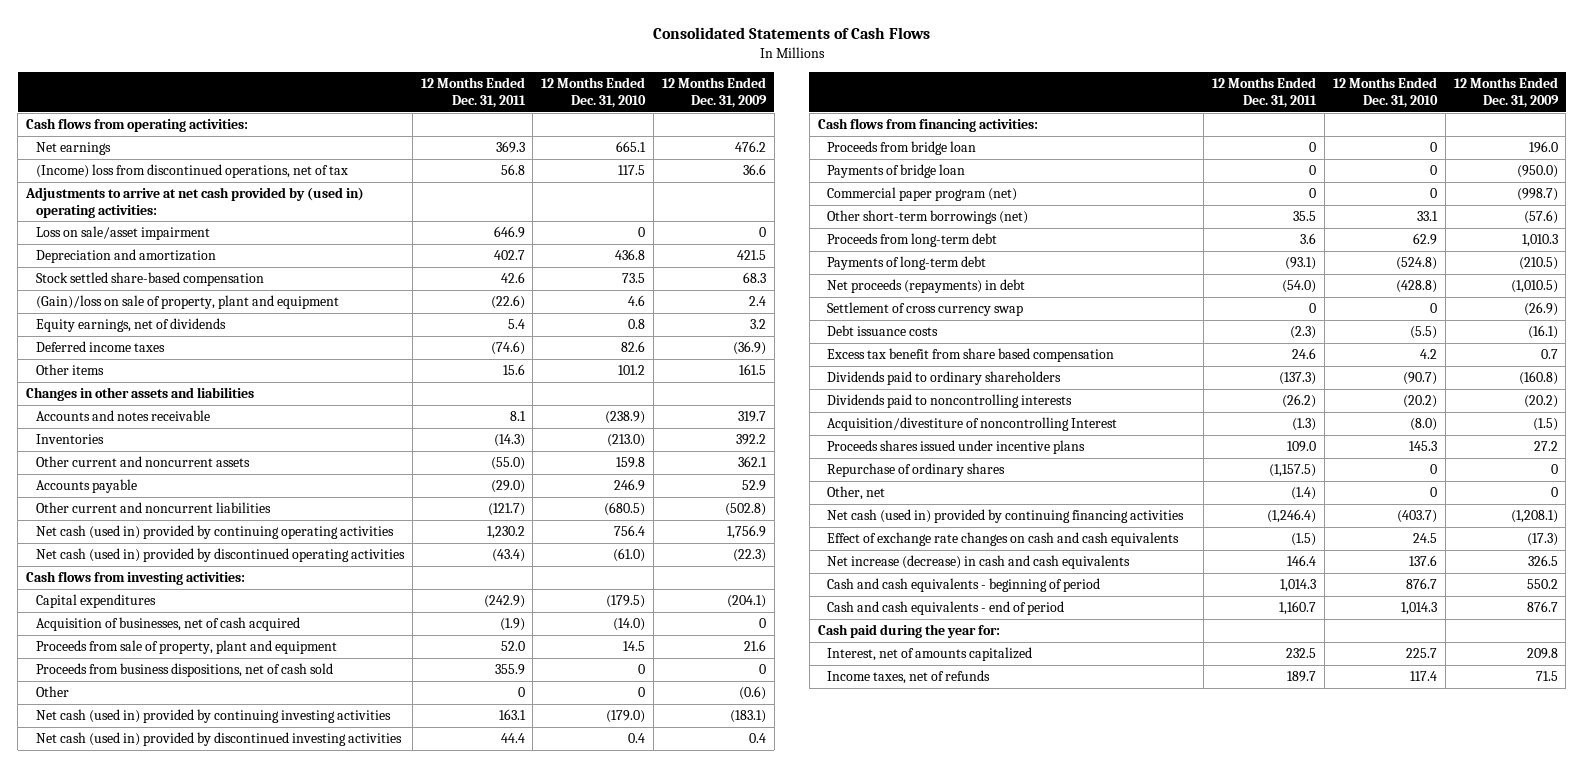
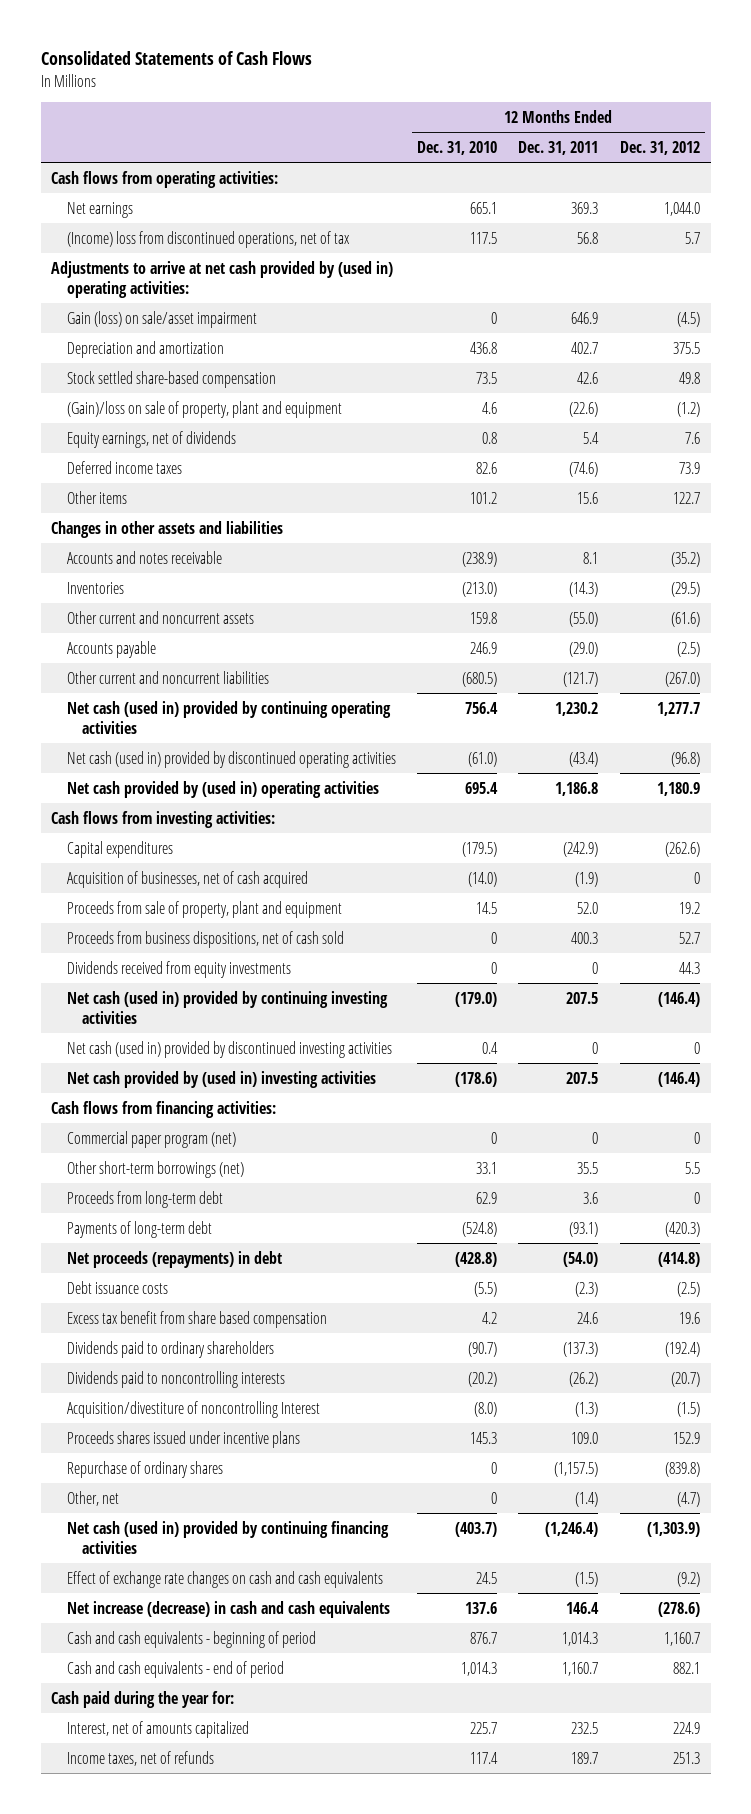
[661,77,767,109] 12 Months Ended Dec. 31, 2009 -> none
none -> [619,141,700,156] Dec. 31, 2012
[35,226,210,241] Loss on sale/asset impairment -> [66,310,257,328] Gain (loss) on sale/asset impairment
none -> [66,780,379,798] Net cash provided by (used in) operating activities
[35,686,69,698] Other -> none
[494,664,525,676] 355.9 -> [571,931,599,944] 400.3
none -> [66,960,291,978] Dividends received from equity investments
[498,709,526,721] 163.1 -> [566,991,599,1004] 207.5
[500,733,525,744] 44.4 -> [592,1041,599,1054] 0
none -> [66,1070,376,1088] Net cash provided by (used in) investing activities
[827,141,977,156] Proceeds from bridge loan -> none
[827,164,966,179] Payments of bridge loan -> none
[827,302,1024,317] Settlement of cross currency swap -> none

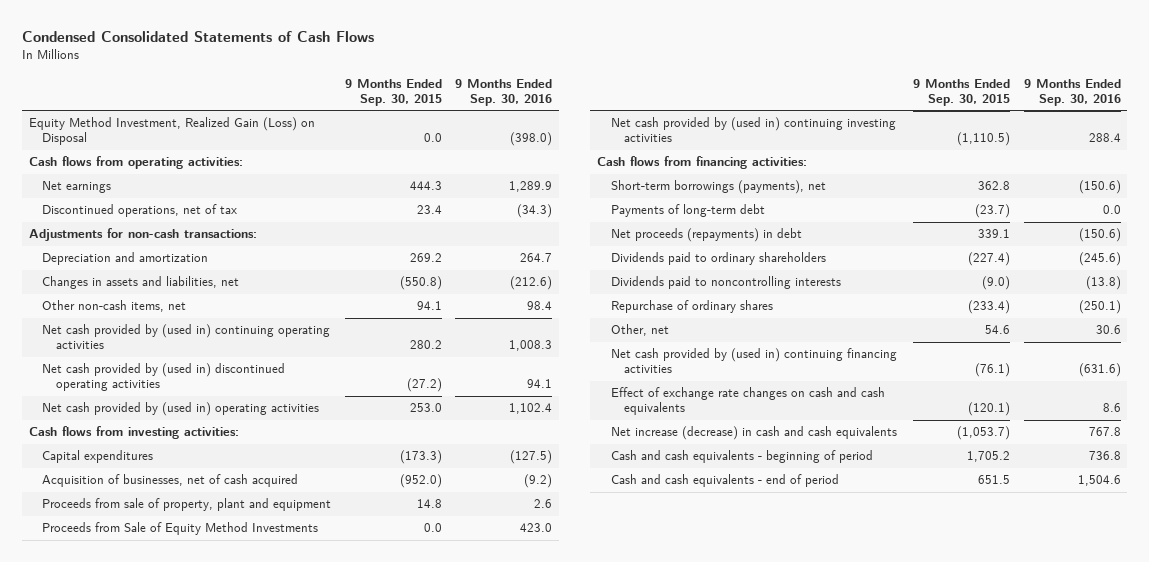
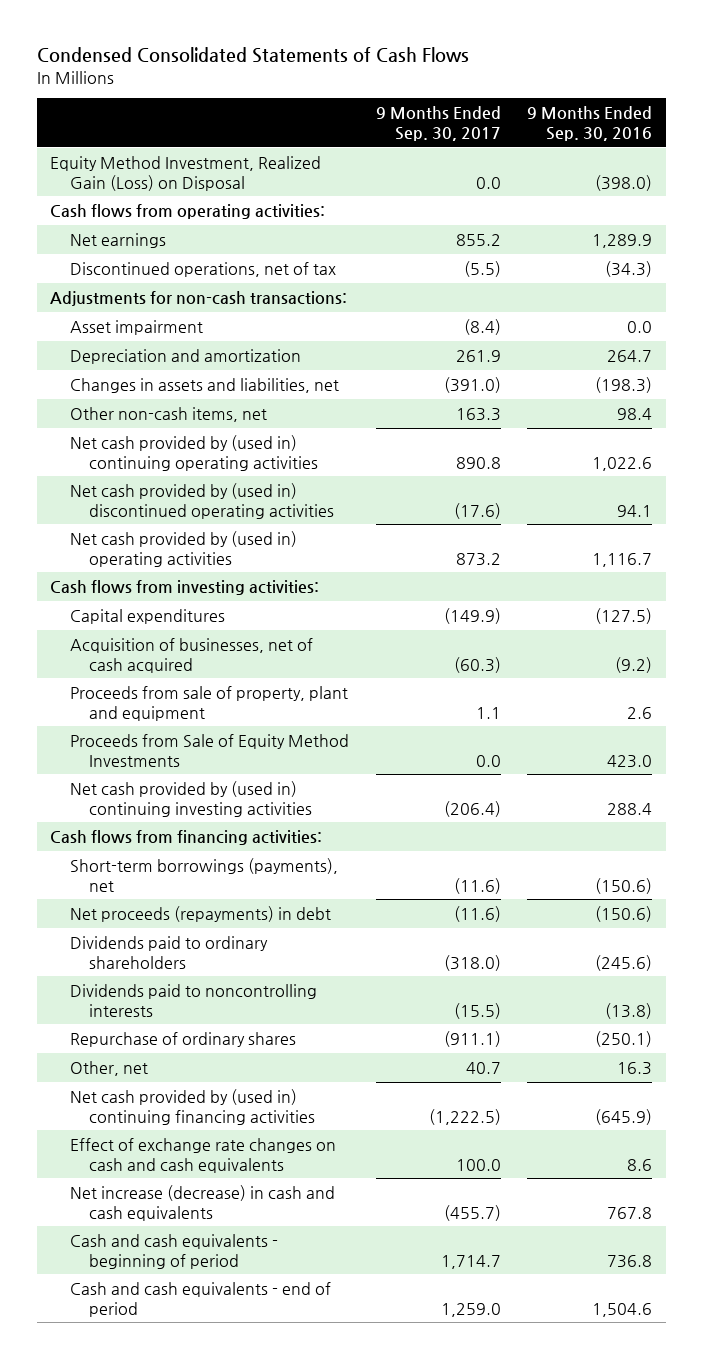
[344,78,442,106] 9 Months Ended Sep. 30, 2015 -> none
none -> [375,106,501,142] 9 Months Ended Sep. 30, 2017
none -> [69,319,203,335] Asset impairment
[510,276,553,291] (212.6) -> [595,376,653,393] (198.3)
[509,340,553,352] 1,008.3 -> [592,456,653,471] 1,022.6
[509,403,553,415] 1,102.4 -> [592,552,653,567] 1,116.7
[610,204,765,218] Payments of long-term debt -> none
[1095,325,1121,335] 30.6 -> [617,1061,653,1075] 16.3
[1078,363,1121,378] (631.6) -> [595,1108,653,1125] (645.9)

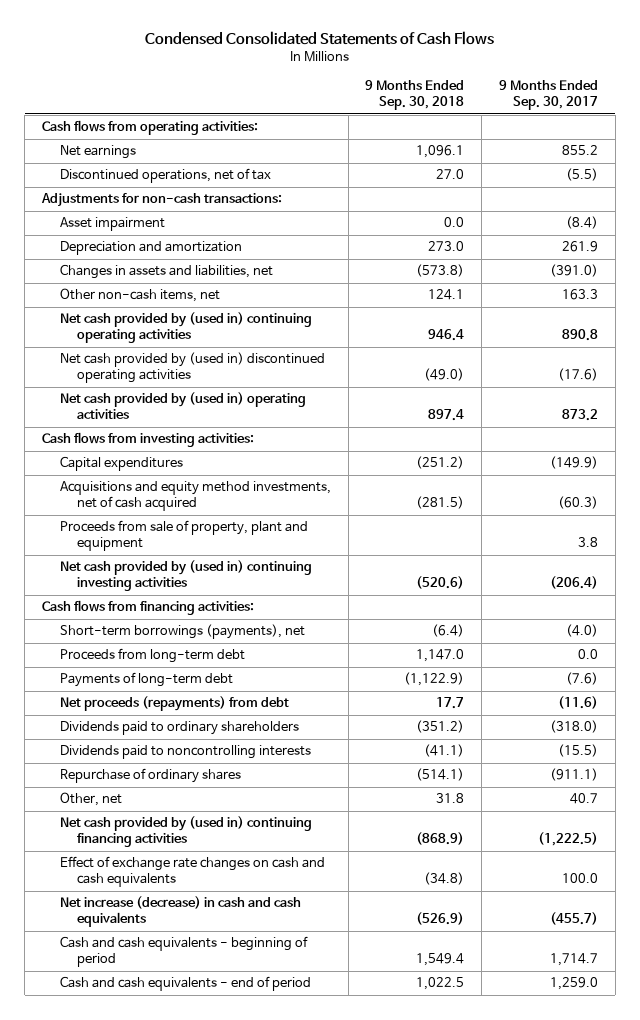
[527,106,653,142] 9 Months Ended Sep. 30, 2016 -> none
none -> [365,80,465,111] 9 Months Ended Sep. 30, 2018
[50,155,322,191] Equity Method Investment, Realized Gain (Loss) on Disposal -> none
[69,733,349,767] Proceeds from Sale of Equity Method Investments -> none
[69,637,313,673] Acquisition of businesses, net of cash acquired -> [59,481,331,512] Acquisitions and equity method investments, net of cash acquired
[475,706,501,719] 1.1 -> [577,537,598,548] 3.8
[453,877,501,894] (11.6) -> [565,624,598,638] (4.0)
none -> [59,648,245,664] Proceeds from long-term debt
none -> [59,672,233,688] Payments of long-term debt
[69,905,331,922] Net proceeds (repayments) in debt -> [59,696,289,712] Net proceeds (repayments) from debt

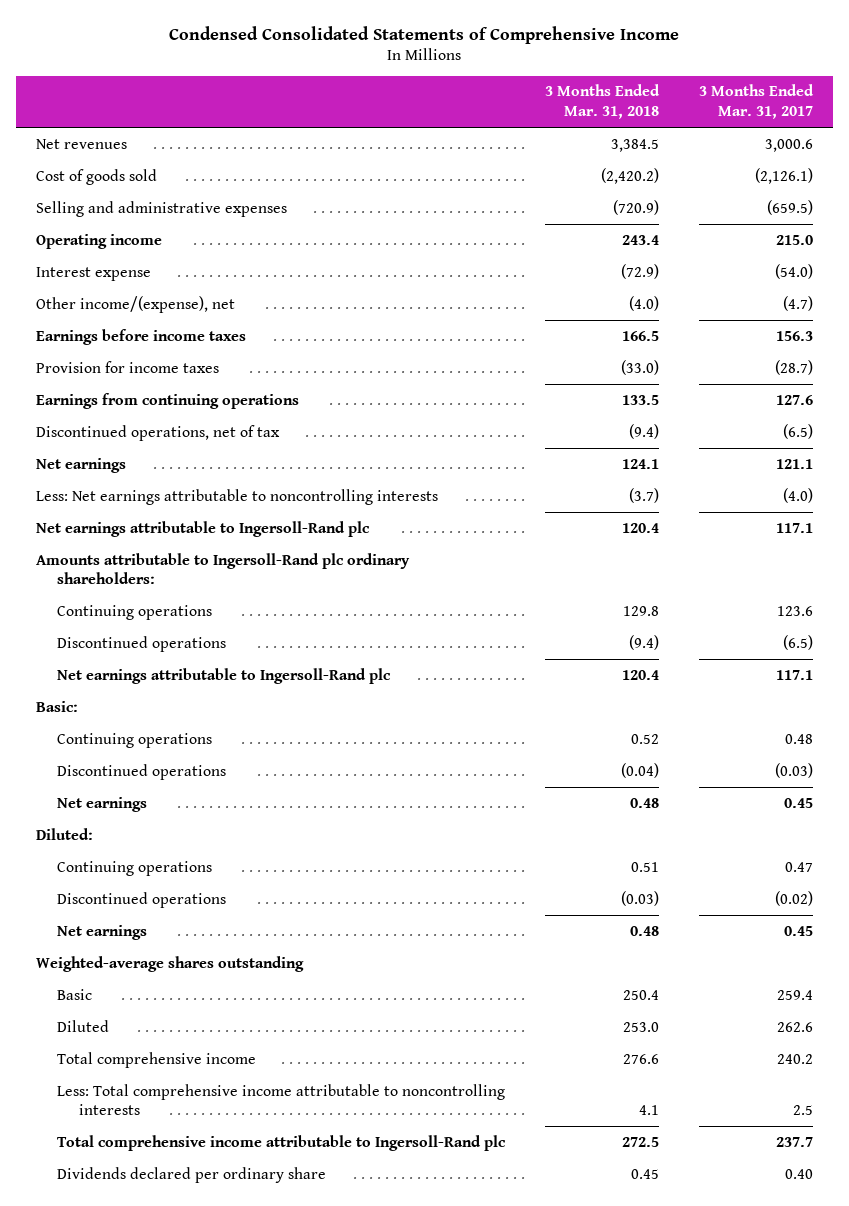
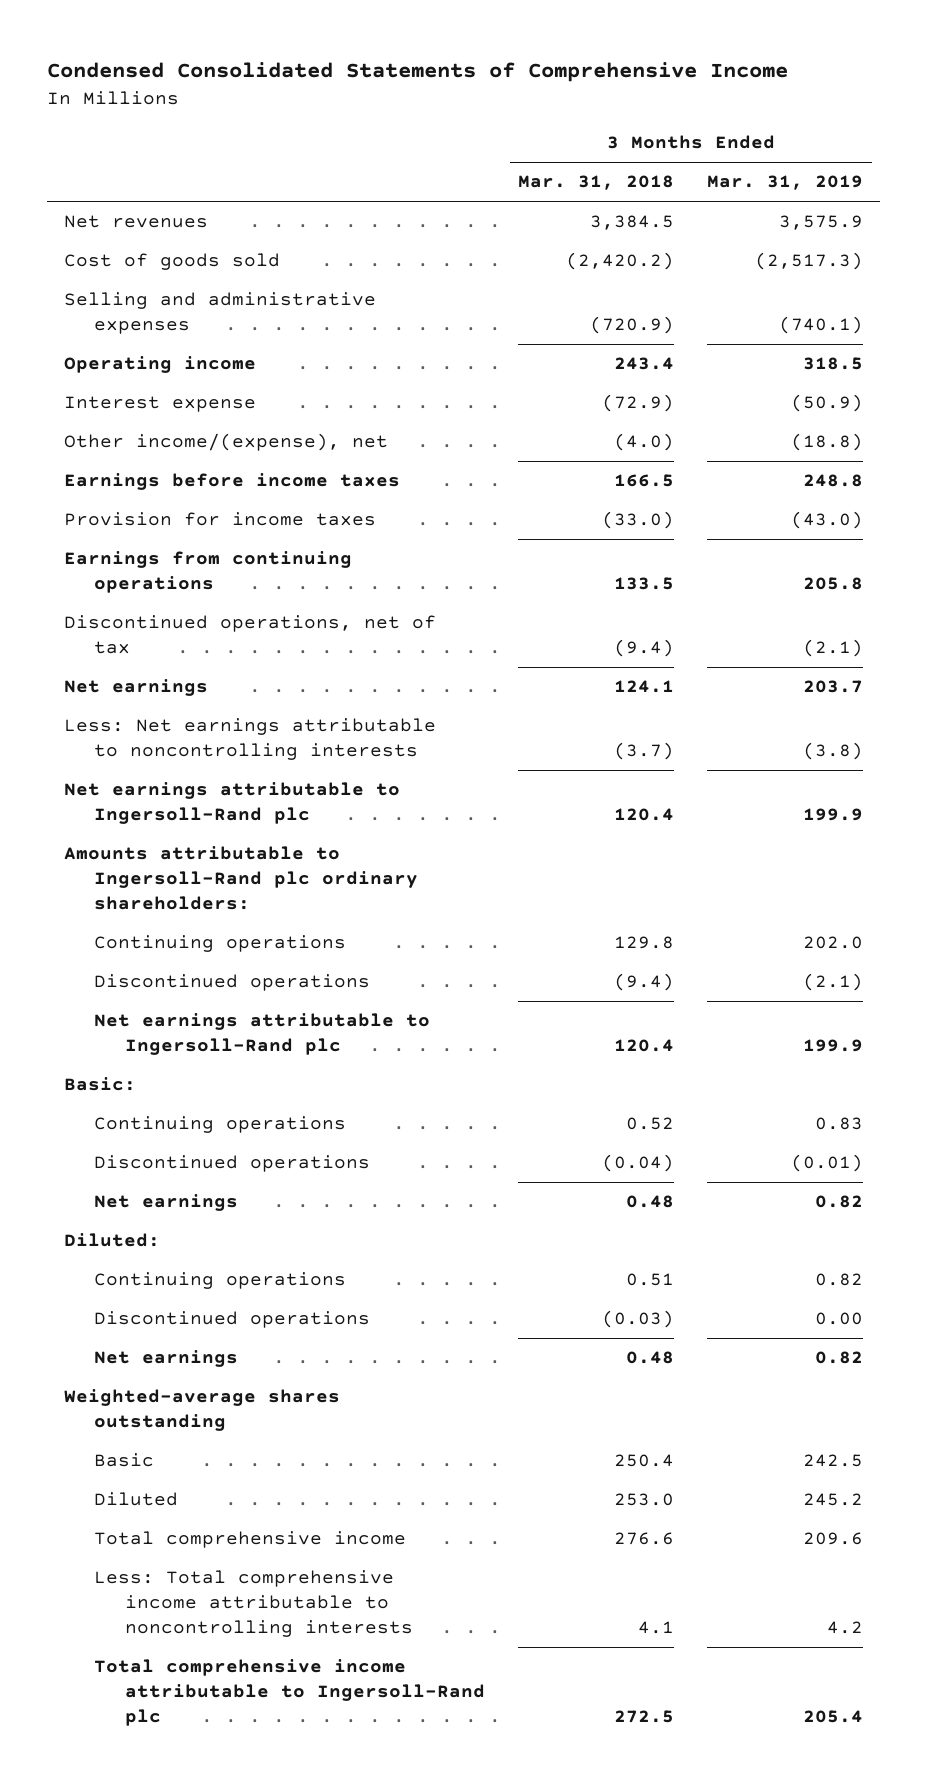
[699,84,815,119] 3 Months Ended Mar. 31, 2017 -> none
none -> [707,175,864,191] Mar. 31, 2019
[57,1166,327,1183] Dividends declared per ordinary share -> none

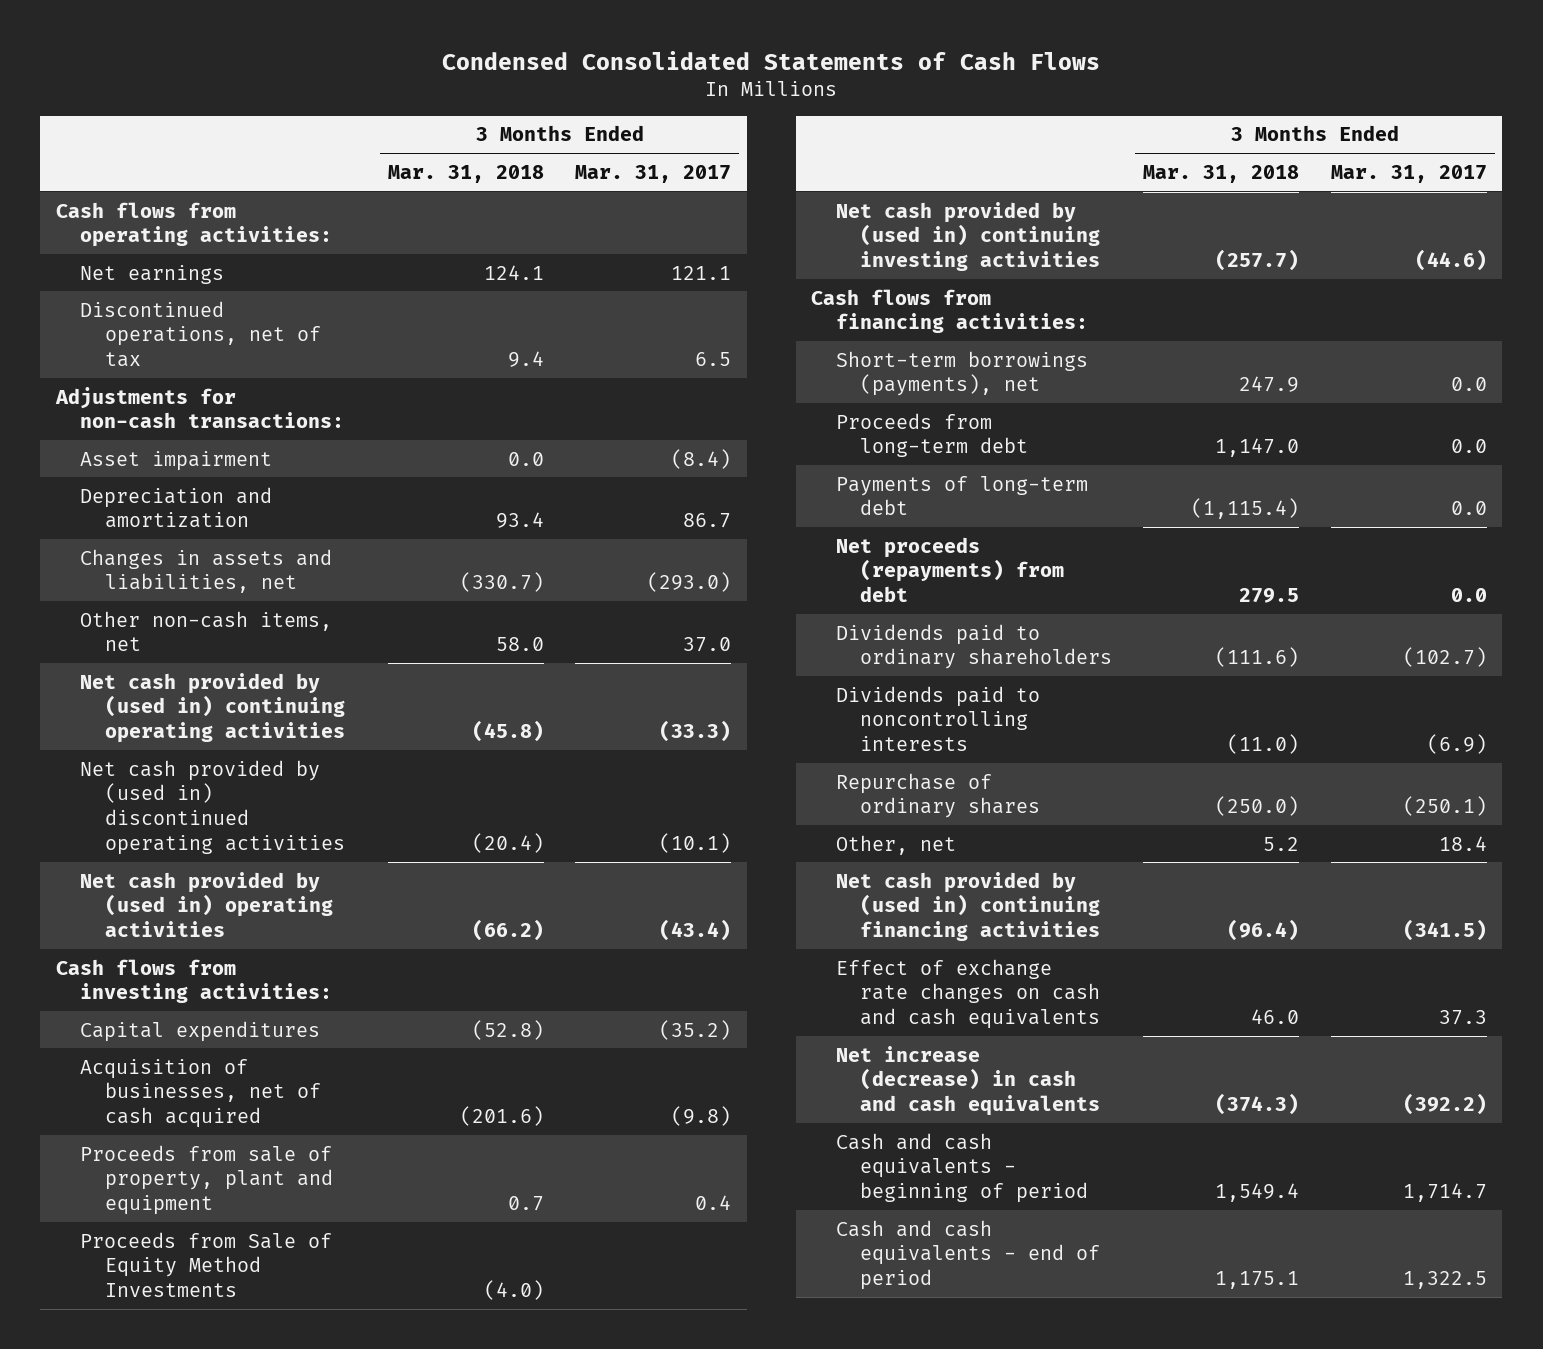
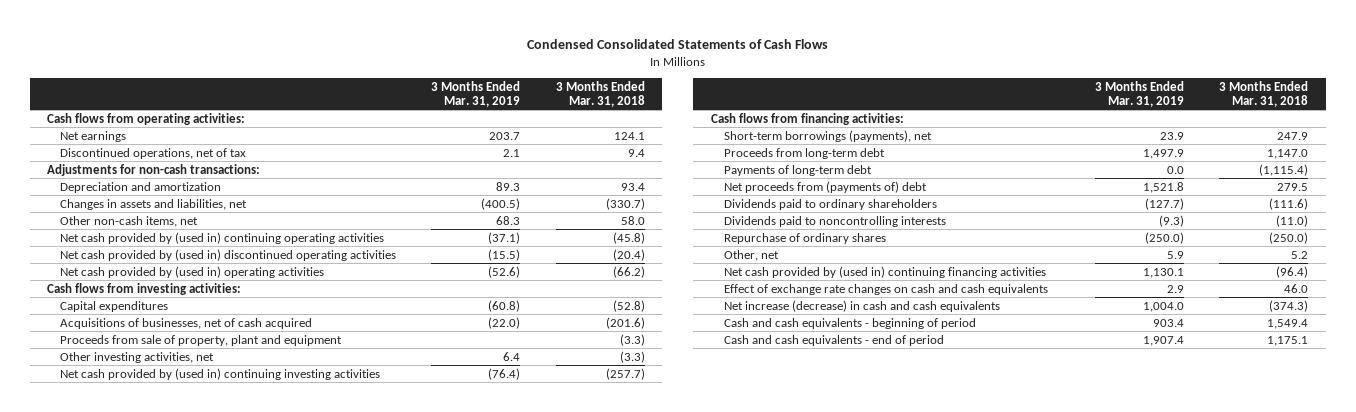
[575,164,732,183] Mar. 31, 2017 -> none
none -> [431,80,521,107] 3 Months Ended Mar. 31, 2019
[80,450,273,471] Asset impairment -> none
[80,1231,333,1298] Proceeds from Sale of Equity Method Investments -> none
[80,1058,321,1129] Acquisition of businesses, net of cash acquired -> [60,317,313,329] Acquisitions of businesses, net of cash acquired
[507,1196,544,1212] 0.7 -> [619,333,645,346] (3.3)
none -> [60,351,215,363] Other investing activities, net
[835,536,1064,603] Net proceeds (repayments) from debt -> [723,180,927,193] Net proceeds from (payments of) debt

